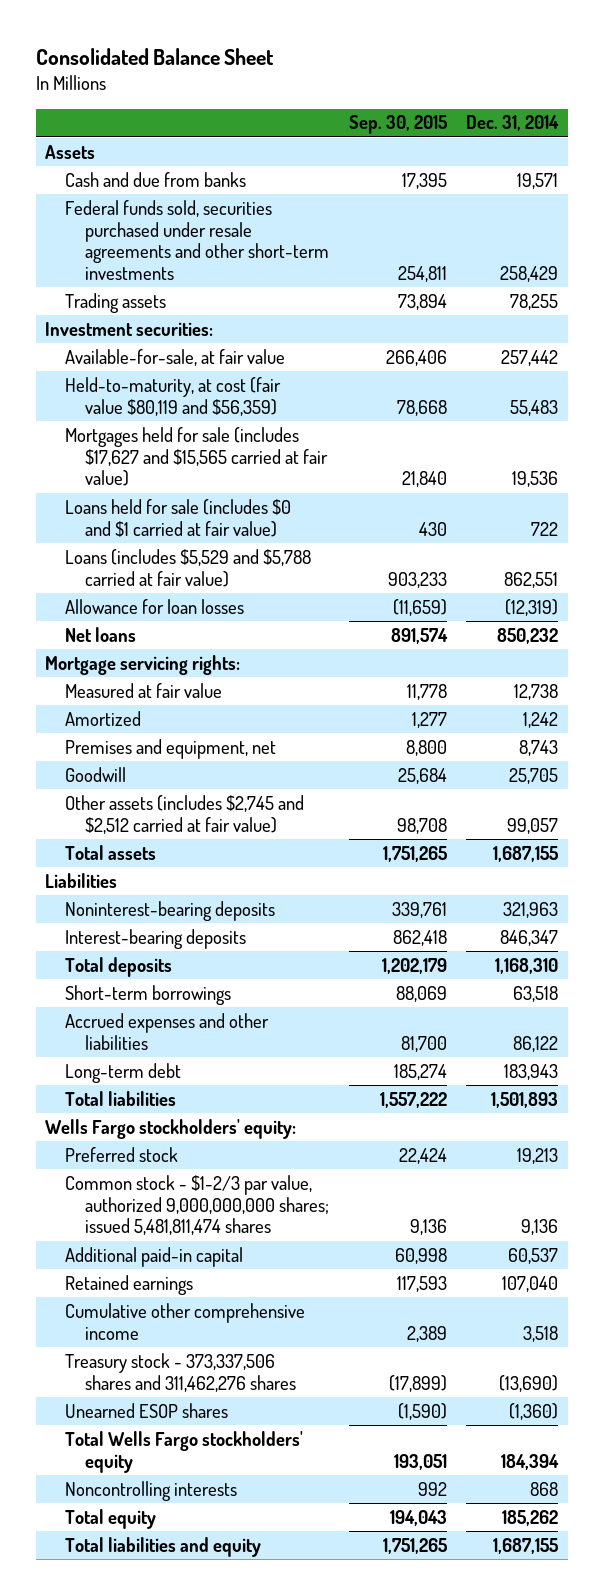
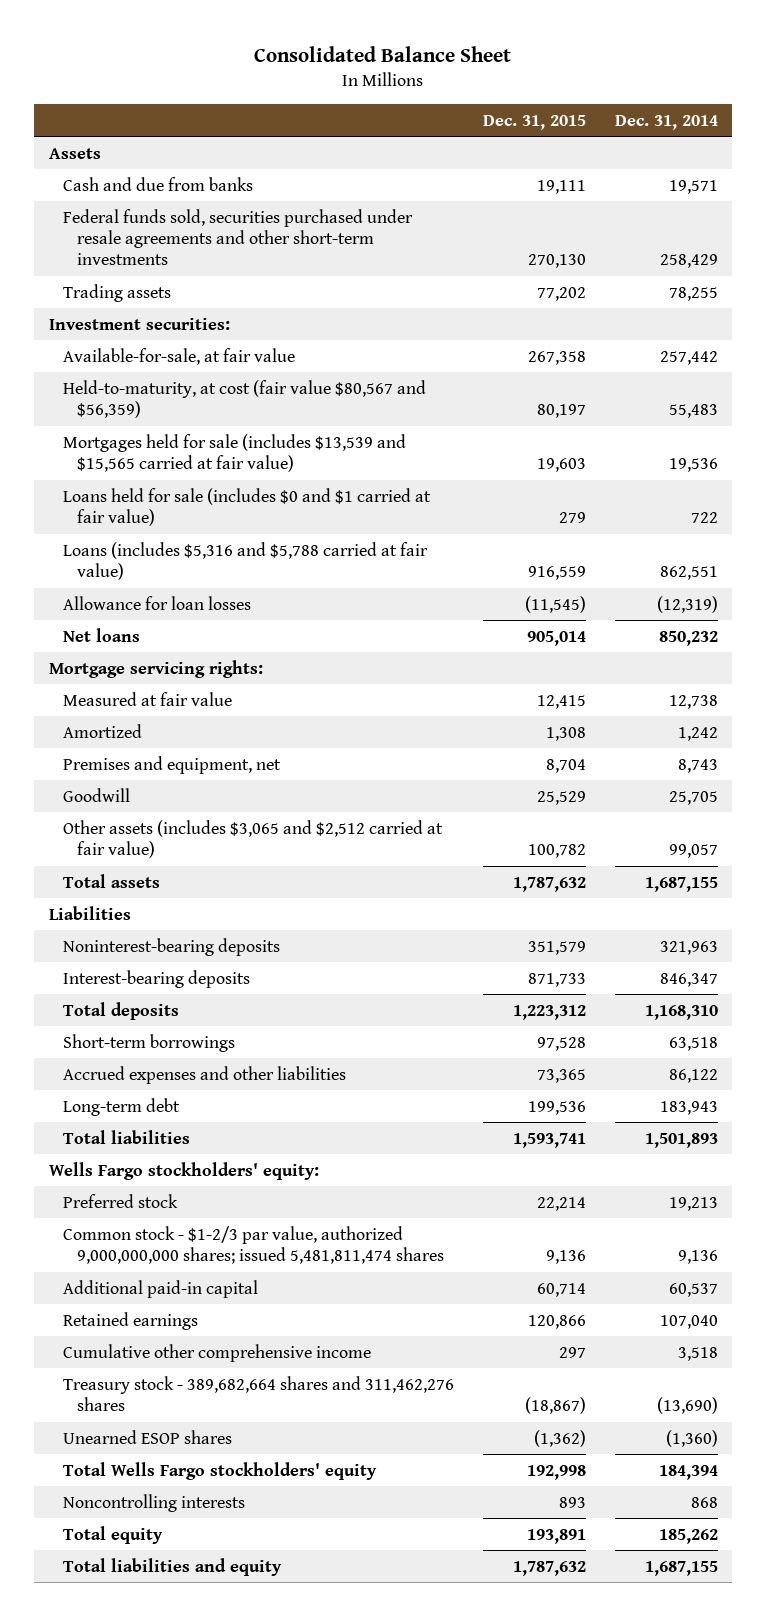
[348,115,447,135] Sep. 30, 2015 -> none
none -> [482,114,586,130] Dec. 31, 2015
[65,376,282,416] Held-to-maturity, at cost (fair value $80,119 and $56,359) -> [62,379,426,418] Held-to-maturity, at cost (fair value $80,567 and $56,359)
[65,426,328,487] Mortgages held for sale (includes $17,627 and $15,565 carried at fair value) -> [62,433,406,472] Mortgages held for sale (includes $13,539 and $15,565 carried at fair value)
[65,548,312,587] Loans (includes $5,529 and $5,788 carried at fair value) -> [62,541,428,580] Loans (includes $5,316 and $5,788 carried at fair value)
[65,794,305,834] Other assets (includes $2,745 and $2,512 carried at fair value) -> [62,819,443,858] Other assets (includes $3,065 and $2,512 carried at fair value)
[65,1352,296,1392] Treasury stock - 373,337,506 shares and 311,462,276 shares -> [62,1375,454,1411] Treasury stock - 389,682,664 shares and 311,462,276 shares

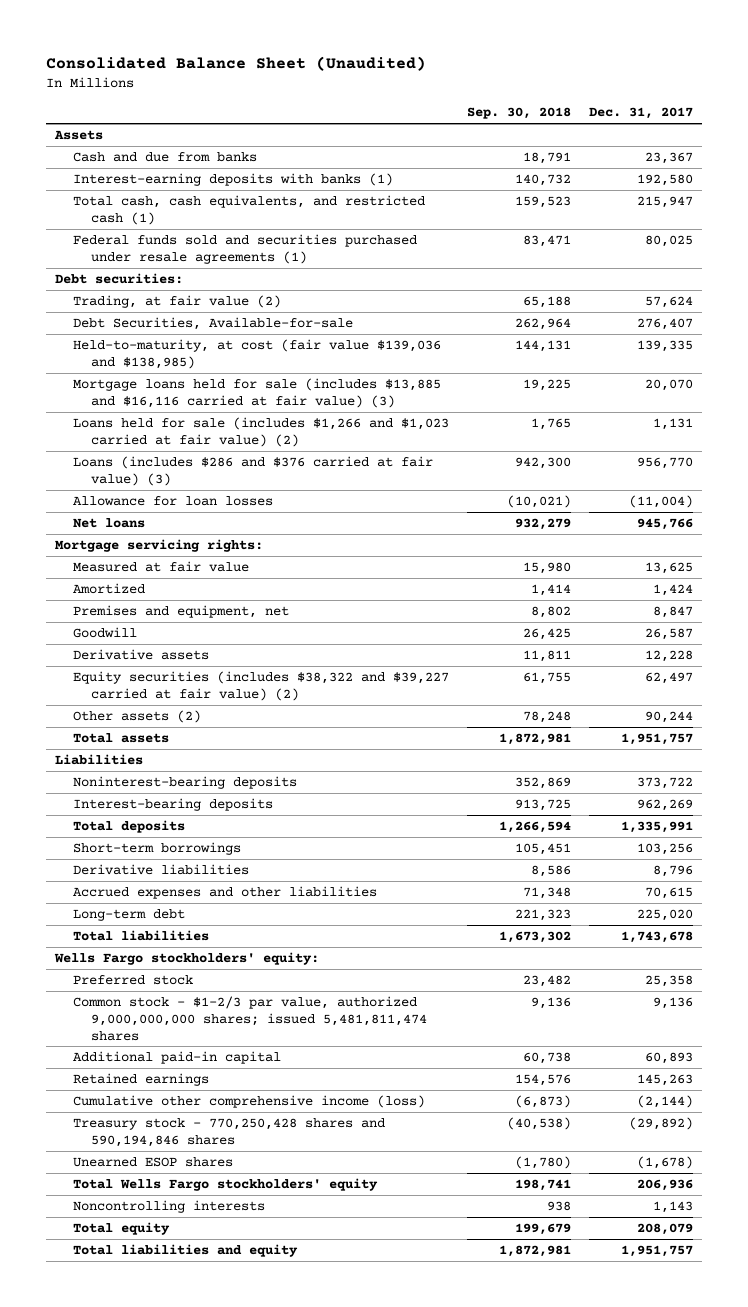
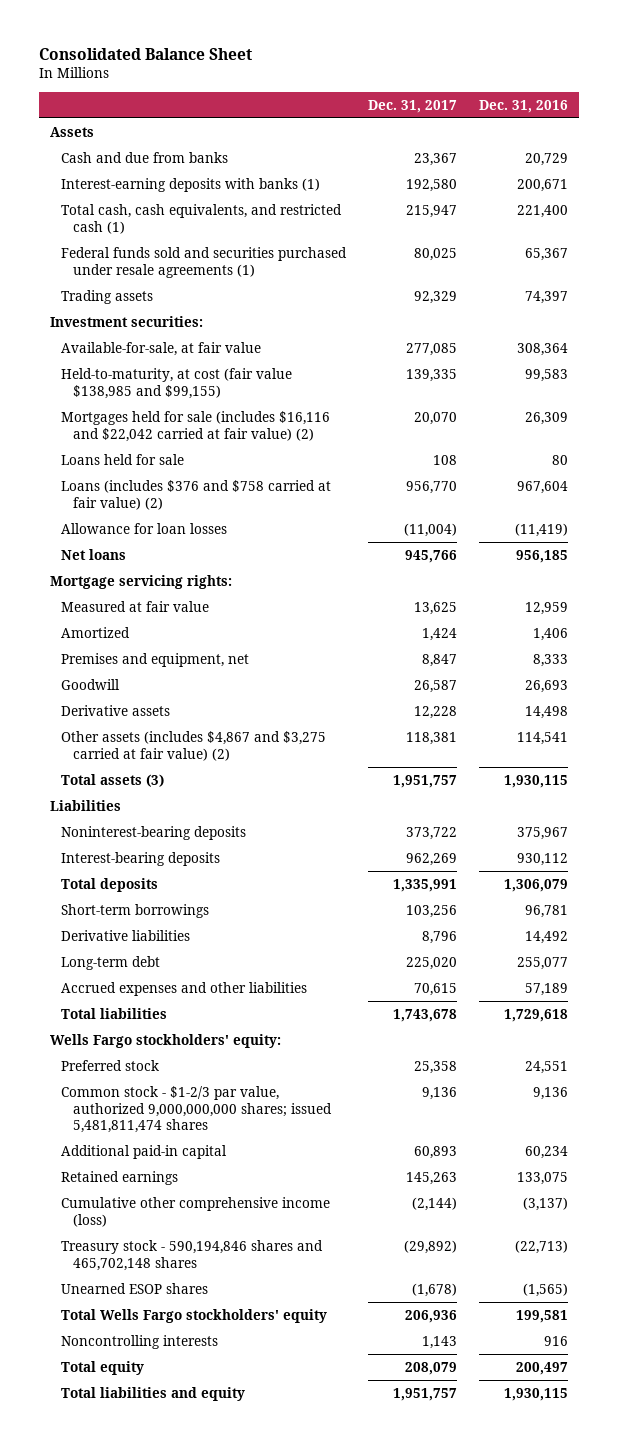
[45,55,426,71] Consolidated Balance Sheet (Unaudited) -> [39,48,253,61] Consolidated Balance Sheet
[466,107,571,120] Sep. 30, 2018 -> none
none -> [478,99,568,113] Dec. 31, 2016
[54,273,183,285] Debt securities: -> none
[72,295,281,309] Trading, at fair value (2) -> none
[72,317,353,331] Debt Securities, Available-for-sale -> none
none -> [61,289,154,304] Trading assets
none -> [49,315,203,327] Investment securities:
none -> [61,341,262,356] Available-for-sale, at fair value
[72,339,441,369] Held-to-maturity, at cost (fair value $139,036 and $138,985) -> [61,367,293,399] Held-to-maturity, at cost (fair value $138,985 and $99,155)
[72,378,441,408] Mortgage loans held for sale (includes $13,885 and $16,116 carried at fair value) (3) -> [61,410,331,442] Mortgages held for sale (includes $16,116 and $22,042 carried at fair value) (2)
[72,417,449,447] Loans held for sale (includes $1,266 and $1,023 carried at fair value) (2) -> [61,453,185,465] Loans held for sale
[652,418,693,431] 1,131 -> [433,454,458,465] 108
[72,456,433,486] Loans (includes $286 and $376 carried at fair value) (3) -> [61,479,332,510] Loans (includes $376 and $758 carried at fair value) (2)
[72,671,449,701] Equity securities (includes $38,322 and $39,227 carried at fair value) (2) -> none
[72,710,201,724] Other assets (2) -> [61,730,327,761] Other assets (includes $4,867 and $3,275 carried at fair value) (2)
[644,711,693,724] 90,244 -> [406,731,458,745] 118,381
[72,733,169,744] Total assets -> [61,773,165,787] Total assets (3)
[72,886,377,900] Accrued expenses and other liabilities -> [61,981,308,996] Accrued expenses and other liabilities
[72,1118,385,1147] Treasury stock - 770,250,428 shares and 590,194,846 shares -> [61,1239,324,1271] Treasury stock - 590,194,846 shares and 465,702,148 shares

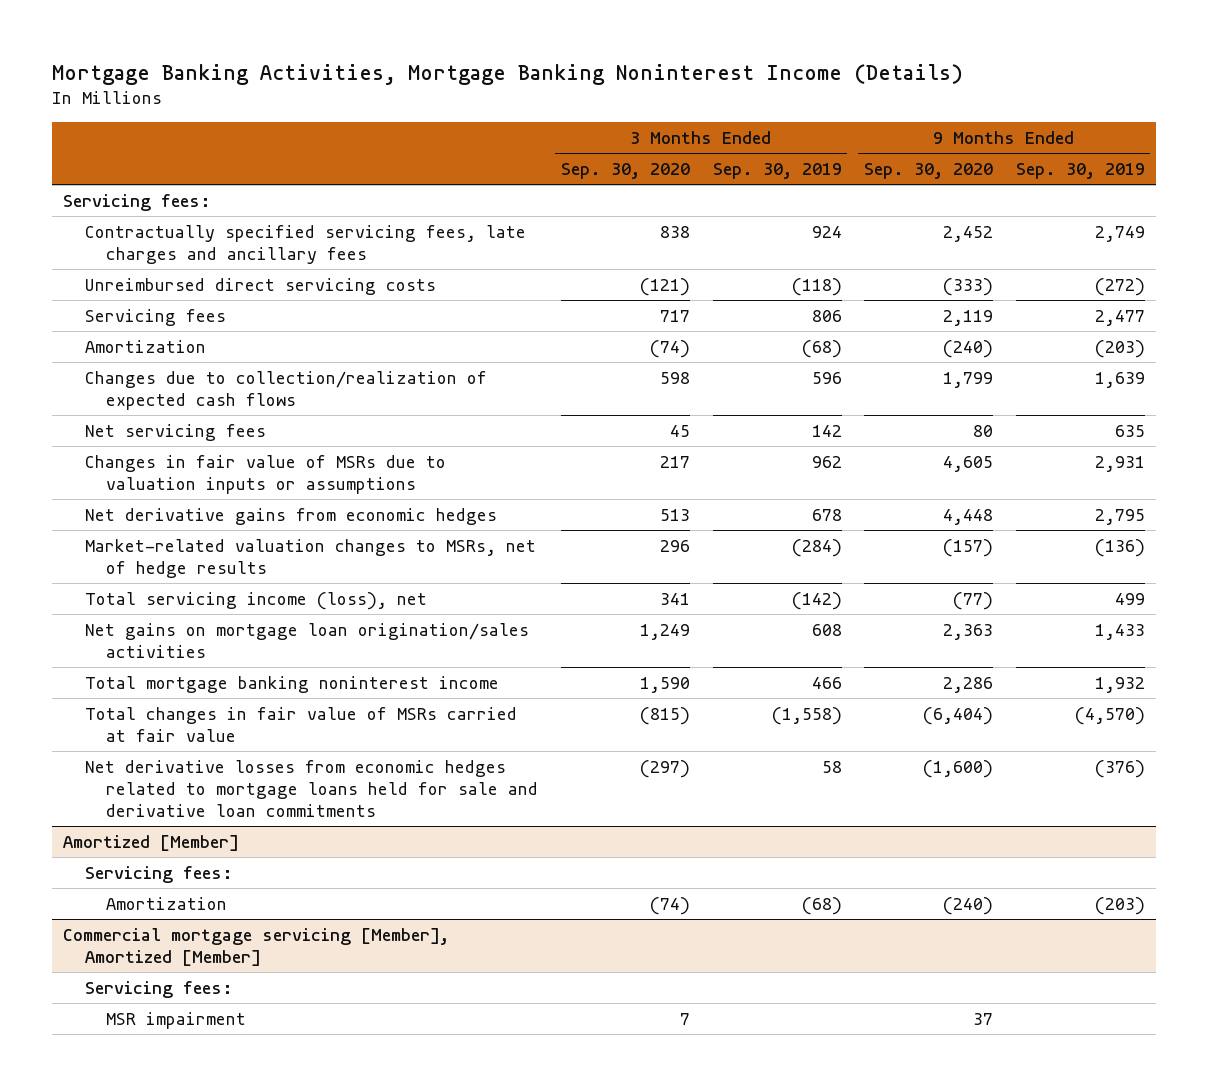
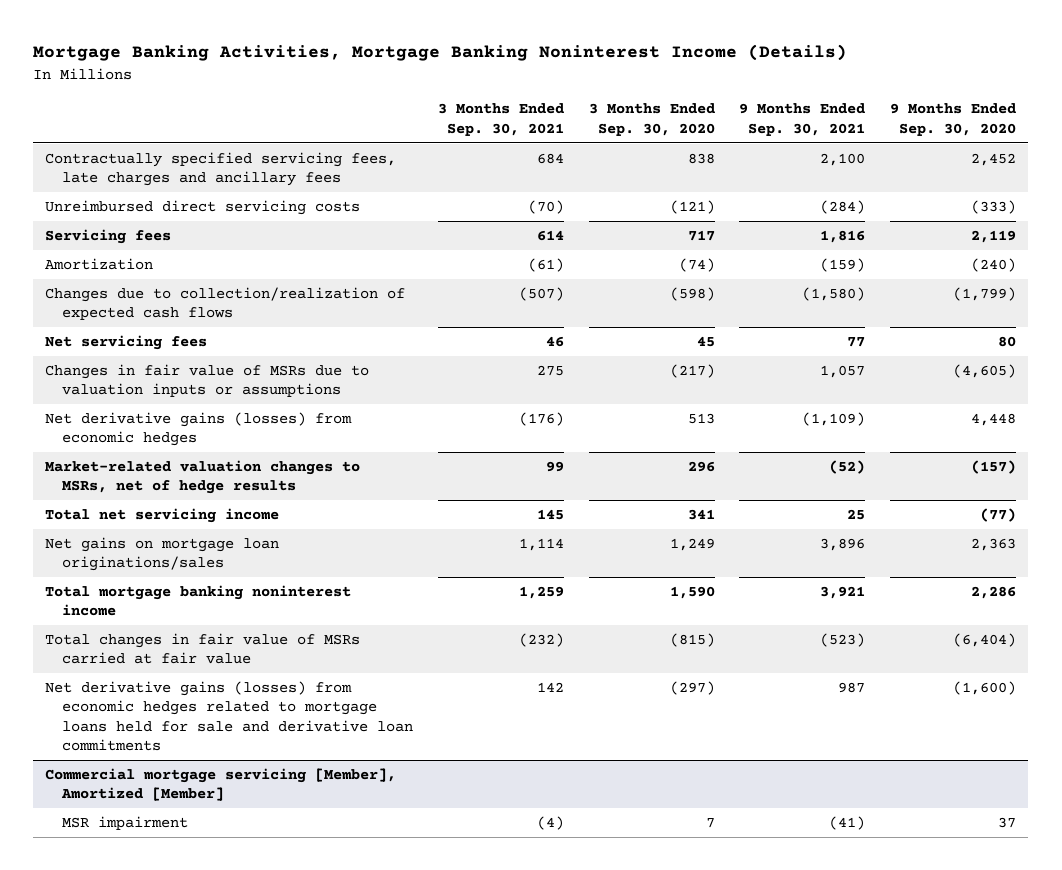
[712,162,842,179] Sep. 30, 2019 -> none
[1015,162,1145,179] Sep. 30, 2019 -> none
none -> [438,103,565,136] 3 Months Ended Sep. 30, 2021
none -> [739,103,866,136] 9 Months Ended Sep. 30, 2021
[62,193,211,211] Servicing fees: -> none
[659,371,690,384] 598 -> [669,286,715,301] (598)
[943,371,994,388] 1,799 -> [953,286,1017,301] (1,799)
[659,455,690,468] 217 -> [669,363,715,378] (217)
[943,455,994,472] 4,605 -> [953,363,1017,378] (4,605)
[84,507,497,525] Net derivative gains from economic hedges -> [45,411,353,447] Net derivative gains (losses) from economic hedges
[84,591,427,610] Total servicing income (loss), net -> [45,507,280,523] Total net servicing income
[84,622,529,658] Net gains on mortgage loan origination/sales activities -> [45,536,280,572] Net gains on mortgage loan originations/sales
[62,834,239,851] Amortized [Member] -> none
[84,865,233,883] Servicing fees: -> none
[106,896,228,910] Amortization -> none
[84,759,539,818] Net derivative losses from economic hedges related to mortgage loans held for sale and derivative loan commitments -> [45,680,414,751] Net derivative gains (losses) from economic hedges related to mortgage loans held for sale and derivative loan commitments
[84,980,233,998] Servicing fees: -> none

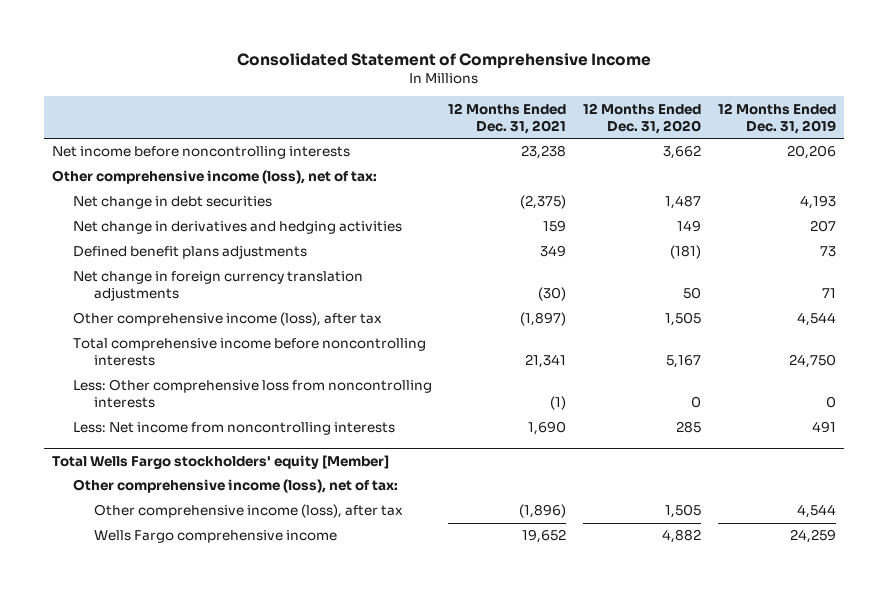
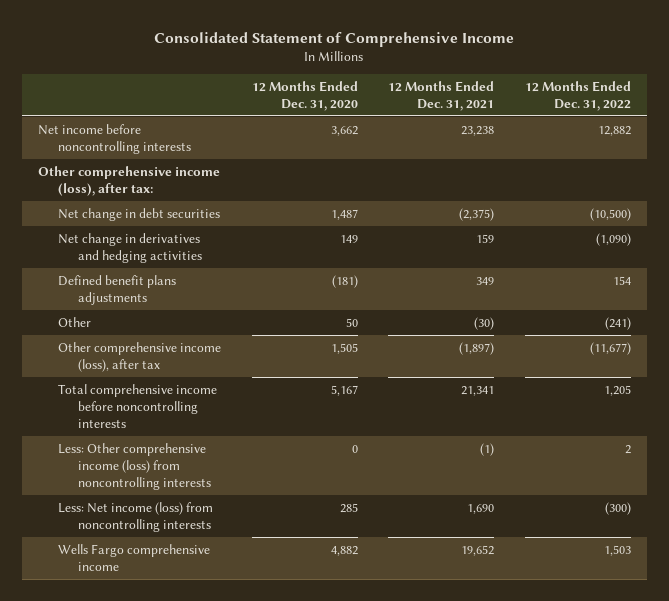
[717,102,836,134] 12 Months Ended Dec. 31, 2019 -> none
none -> [525,80,632,112] 12 Months Ended Dec. 31, 2022
[52,170,378,185] Other comprehensive income (loss), net of tax: -> [37,165,220,196] Other comprehensive income (loss), after tax:
[72,271,363,302] Net change in foreign currency translation adjustments -> none
none -> [57,316,91,327] Other
[52,454,390,469] Total Wells Fargo stockholders' equity [Member] -> none
[72,479,398,494] Other comprehensive income (loss), net of tax: -> none
[93,504,403,519] Other comprehensive income (loss), after tax -> none
[72,379,432,409] Less: Other comprehensive loss from noncontrolling interests -> [57,442,212,491] Less: Other comprehensive income (loss) from noncontrolling interests
[72,422,395,436] Less: Net income from noncontrolling interests -> [57,501,213,532] Less: Net income (loss) from noncontrolling interests

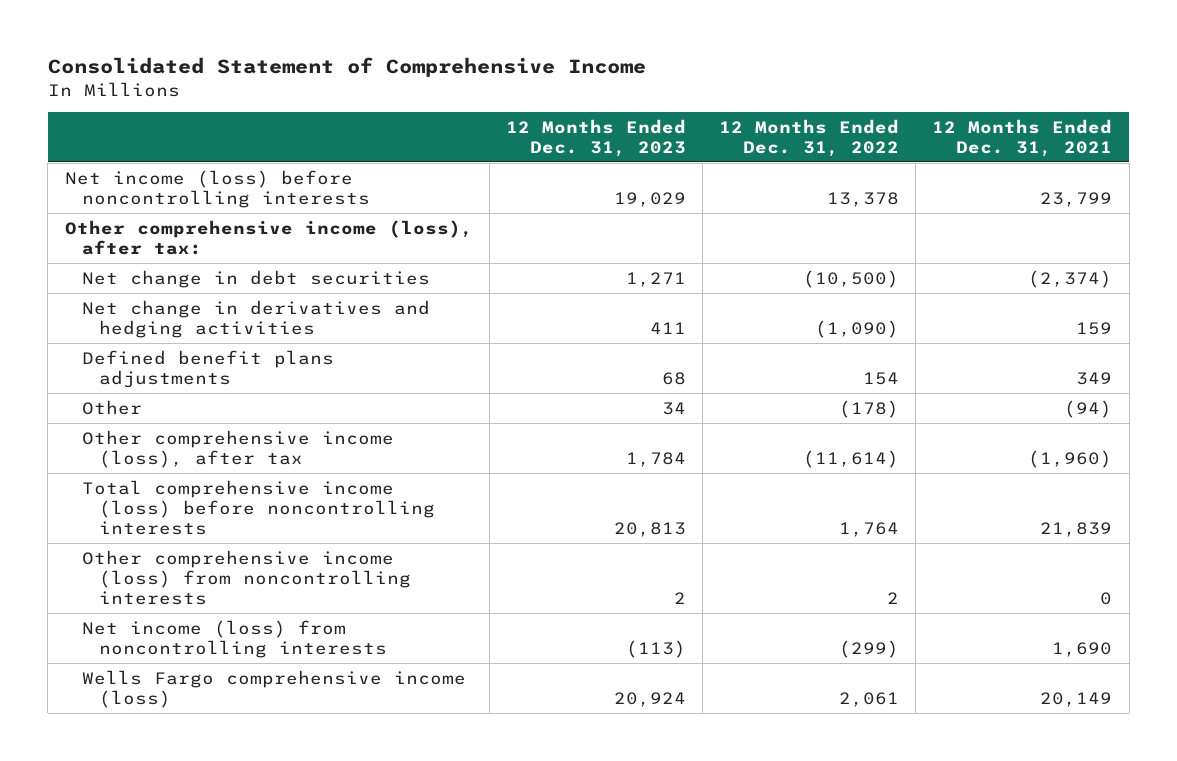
[251,80,358,112] 12 Months Ended Dec. 31, 2020 -> none
none -> [505,118,686,157] 12 Months Ended Dec. 31, 2023
[37,123,191,154] Net income before noncontrolling interests -> [64,169,370,208] Net income (loss) before noncontrolling interests
[461,125,495,136] 23,238 -> [1040,191,1113,207] 23,799
[598,125,632,136] 12,882 -> [827,191,900,207] 13,378
[459,207,495,221] (2,375) -> [1028,269,1113,288] (2,374)
[474,316,495,330] (30) -> [1064,399,1113,418] (94)
[605,316,632,330] (241) -> [839,399,900,418] (178)
[459,341,495,355] (1,897) -> [1028,449,1113,468] (1,960)
[590,341,632,355] (11,677) -> [803,449,900,468] (11,614)
[57,383,217,429] Total comprehensive income before noncontrolling interests -> [81,479,435,536] Total comprehensive income (loss) before noncontrolling interests
[461,385,495,396] 21,341 -> [1040,522,1113,538] 21,839
[604,384,632,396] 1,205 -> [839,522,900,538] 1,764
[57,442,212,491] Less: Other comprehensive income (loss) from noncontrolling interests -> [81,549,411,606] Other comprehensive income (loss) from noncontrolling interests
[480,442,495,456] (1) -> [1100,592,1113,606] 0
[57,501,213,532] Less: Net income (loss) from noncontrolling interests -> [81,619,387,658] Net income (loss) from noncontrolling interests
[605,501,632,515] (300) -> [839,639,900,658] (299)
[57,543,210,571] Wells Fargo comprehensive income -> [81,669,466,708] Wells Fargo comprehensive income (loss)
[461,544,495,556] 19,652 -> [1040,691,1113,707] 20,149
[604,544,632,556] 1,503 -> [839,691,900,707] 2,061

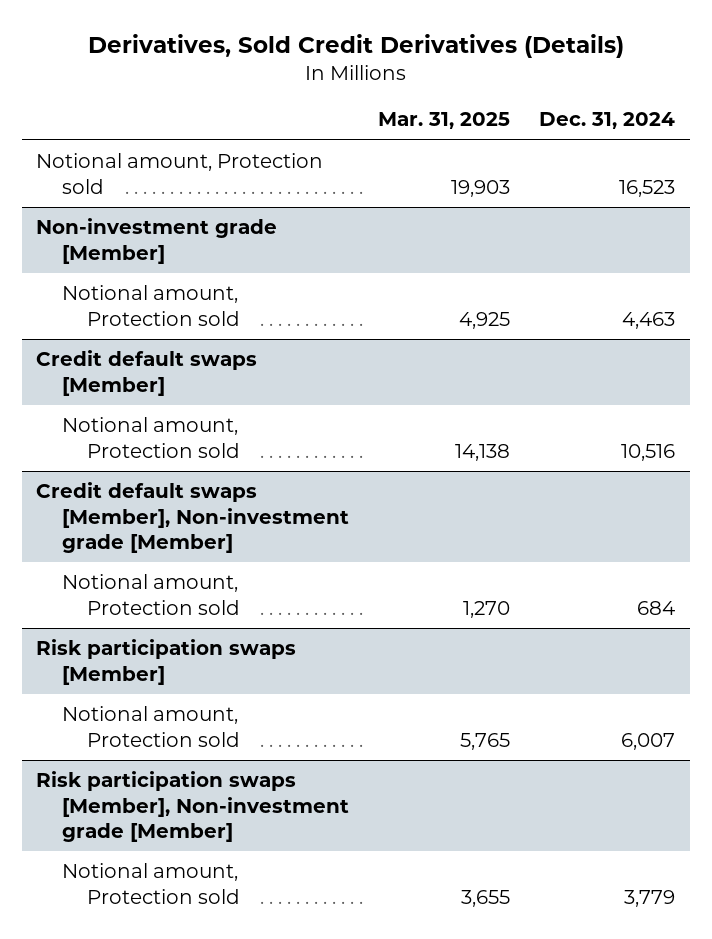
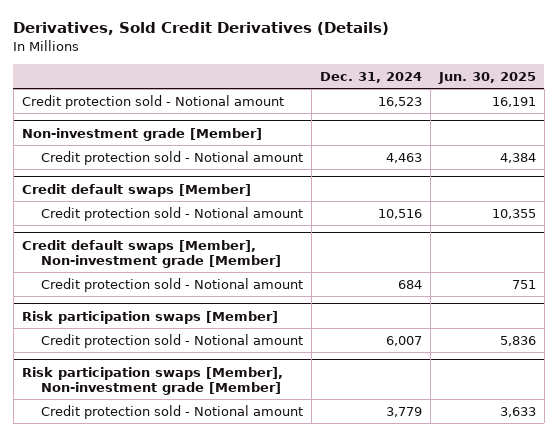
[378,112,511,130] Mar. 31, 2025 -> none
none -> [437,71,536,84] Jun. 30, 2025
[36,153,324,194] Notional amount, Protection sold -> [21,94,284,109] Credit protection sold - Notional amount
[61,285,241,326] Notional amount, Protection sold -> [40,150,303,165] Credit protection sold - Notional amount
[61,417,241,458] Notional amount, Protection sold -> [40,206,303,221] Credit protection sold - Notional amount
[61,574,241,615] Notional amount, Protection sold -> [40,277,303,292] Credit protection sold - Notional amount
[61,706,241,747] Notional amount, Protection sold -> [40,333,303,348] Credit protection sold - Notional amount
[61,863,241,904] Notional amount, Protection sold -> [40,404,303,419] Credit protection sold - Notional amount

